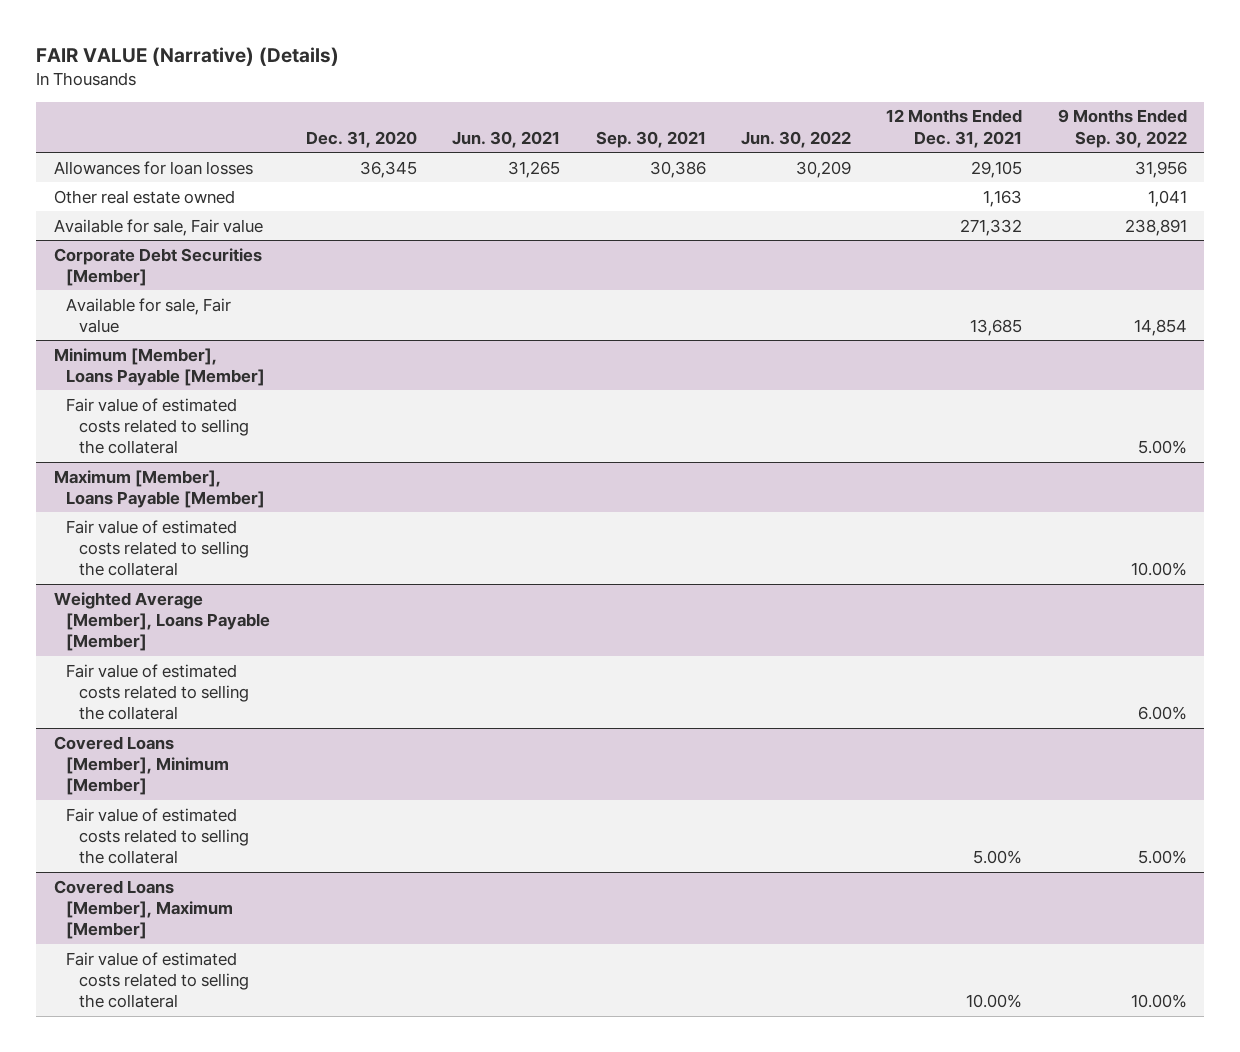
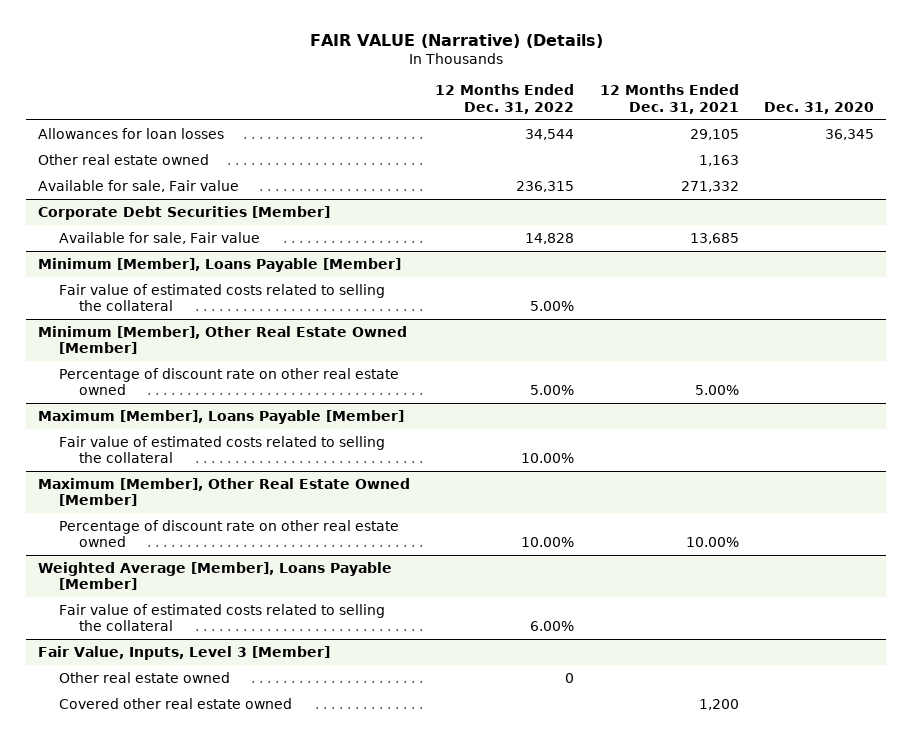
[452,130,561,148] Jun. 30, 2021 -> none
[595,130,706,148] Sep. 30, 2021 -> none
[740,130,851,148] Jun. 30, 2022 -> none
[1057,109,1187,148] 9 Months Ended Sep. 30, 2022 -> none
none -> [435,84,575,114] 12 Months Ended Dec. 31, 2022
none -> [38,325,408,355] Minimum [Member], Other Real Estate Owned [Member]
none -> [58,367,399,396] Percentage of discount rate on other real estate owned
none -> [38,477,411,507] Maximum [Member], Other Real Estate Owned [Member]
none -> [58,519,399,548] Percentage of discount rate on other real estate owned
[53,735,230,796] Covered Loans [Member], Minimum [Member] -> none
[66,807,250,865] Fair value of estimated costs related to selling the collateral -> none
[53,879,234,940] Covered Loans [Member], Maximum [Member] -> none
[66,951,250,1009] Fair value of estimated costs related to selling the collateral -> none
none -> [38,645,331,660] Fair Value, Inputs, Level 3 [Member]
none -> [58,671,230,683] Other real estate owned
none -> [58,697,292,709] Covered other real estate owned

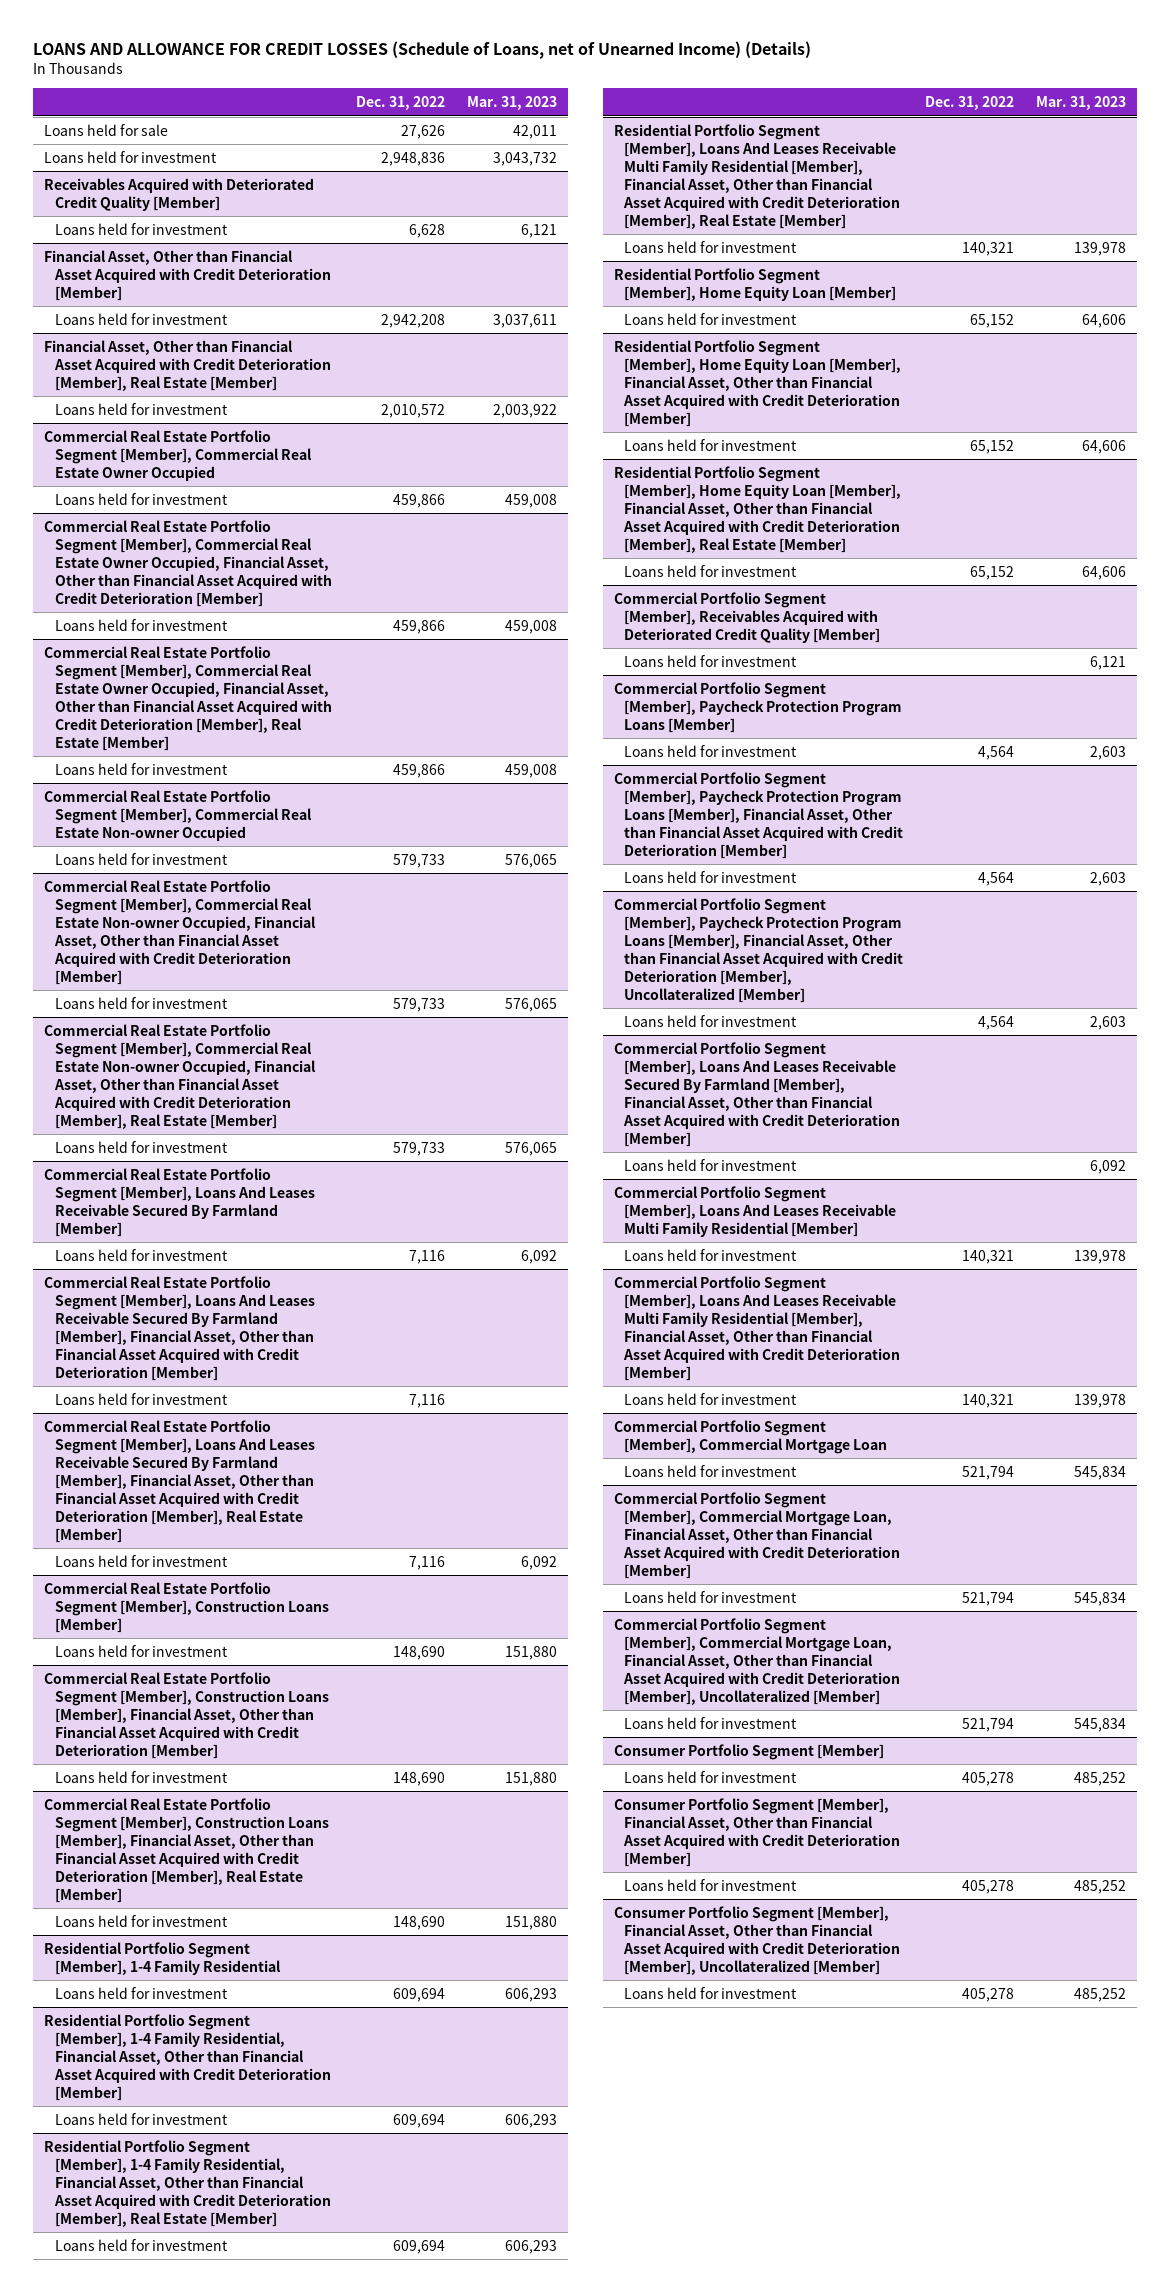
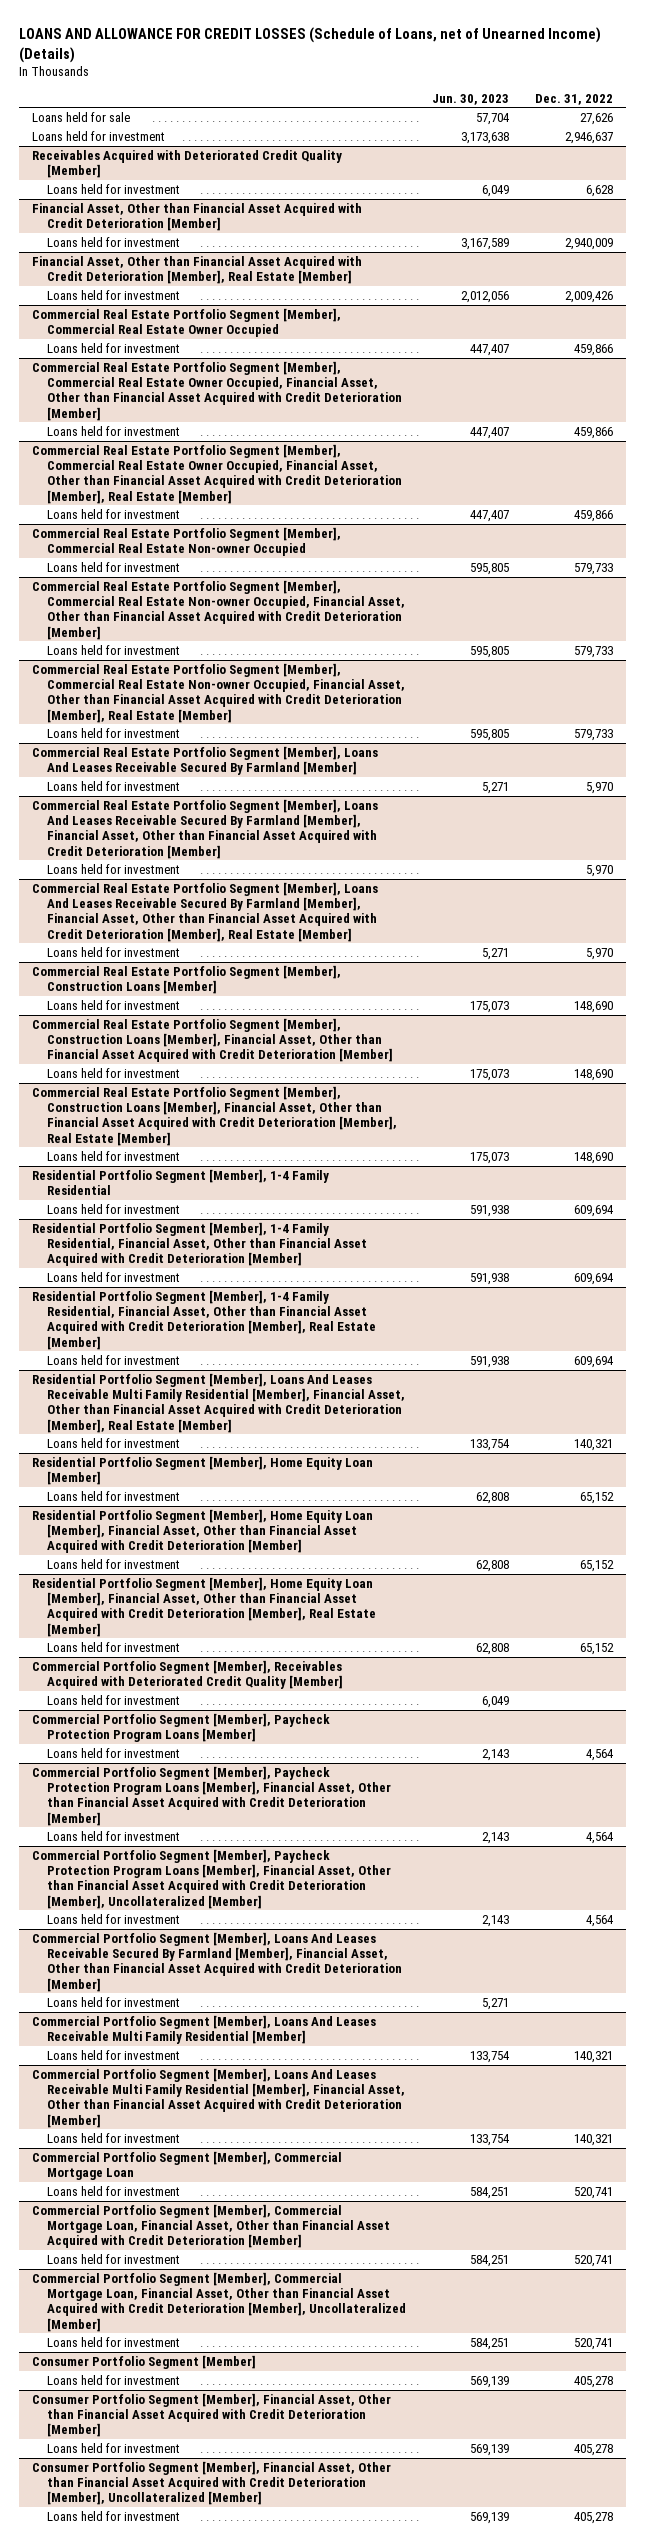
[466,96,557,111] Mar. 31, 2023 -> none
none -> [432,93,510,105] Jun. 30, 2023
[380,151,445,166] 2,948,836 -> [565,131,614,144] 2,946,637
[380,313,445,328] 2,942,208 -> [565,237,614,250] 2,940,009
[380,403,445,418] 2,010,572 -> [565,290,614,303] 2,009,426
[408,1249,445,1264] 7,116 -> [586,781,614,794] 5,970
[408,1393,445,1408] 7,116 -> [586,864,614,877] 5,970
[408,1555,445,1570] 7,116 -> [586,947,614,960] 5,970
[962,1465,1015,1480] 521,794 -> [574,2186,614,2199] 520,741
[962,1591,1015,1606] 521,794 -> [574,2254,614,2267] 520,741
[962,1717,1015,1732] 521,794 -> [574,2337,614,2350] 520,741

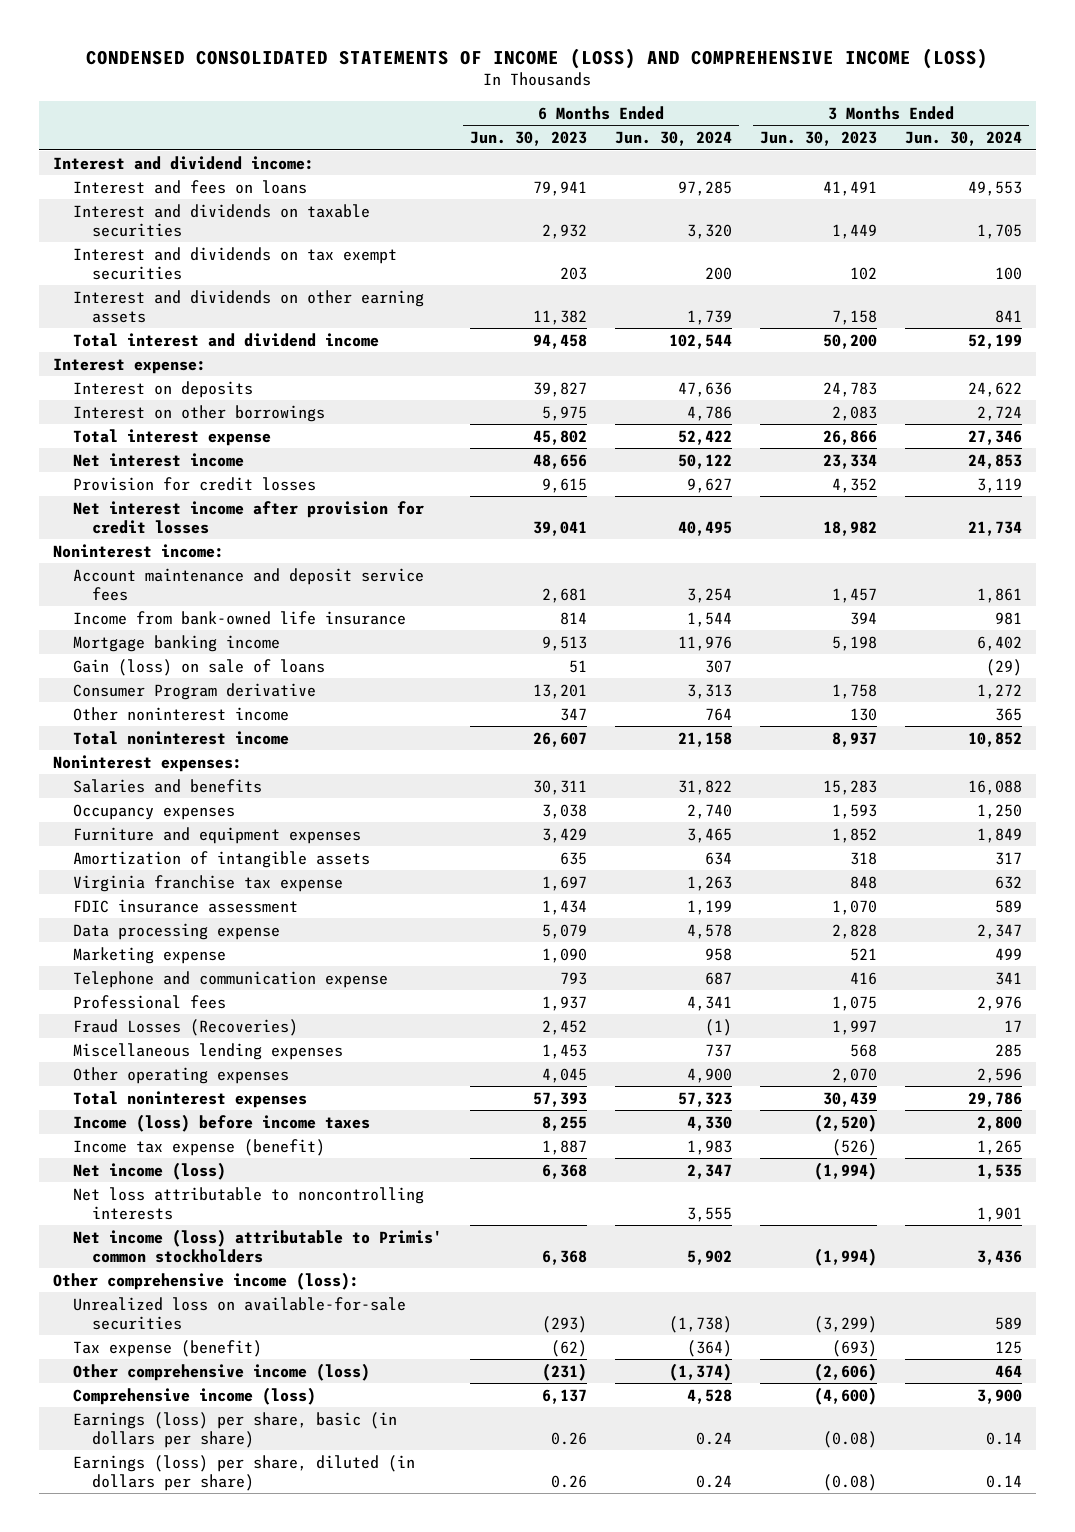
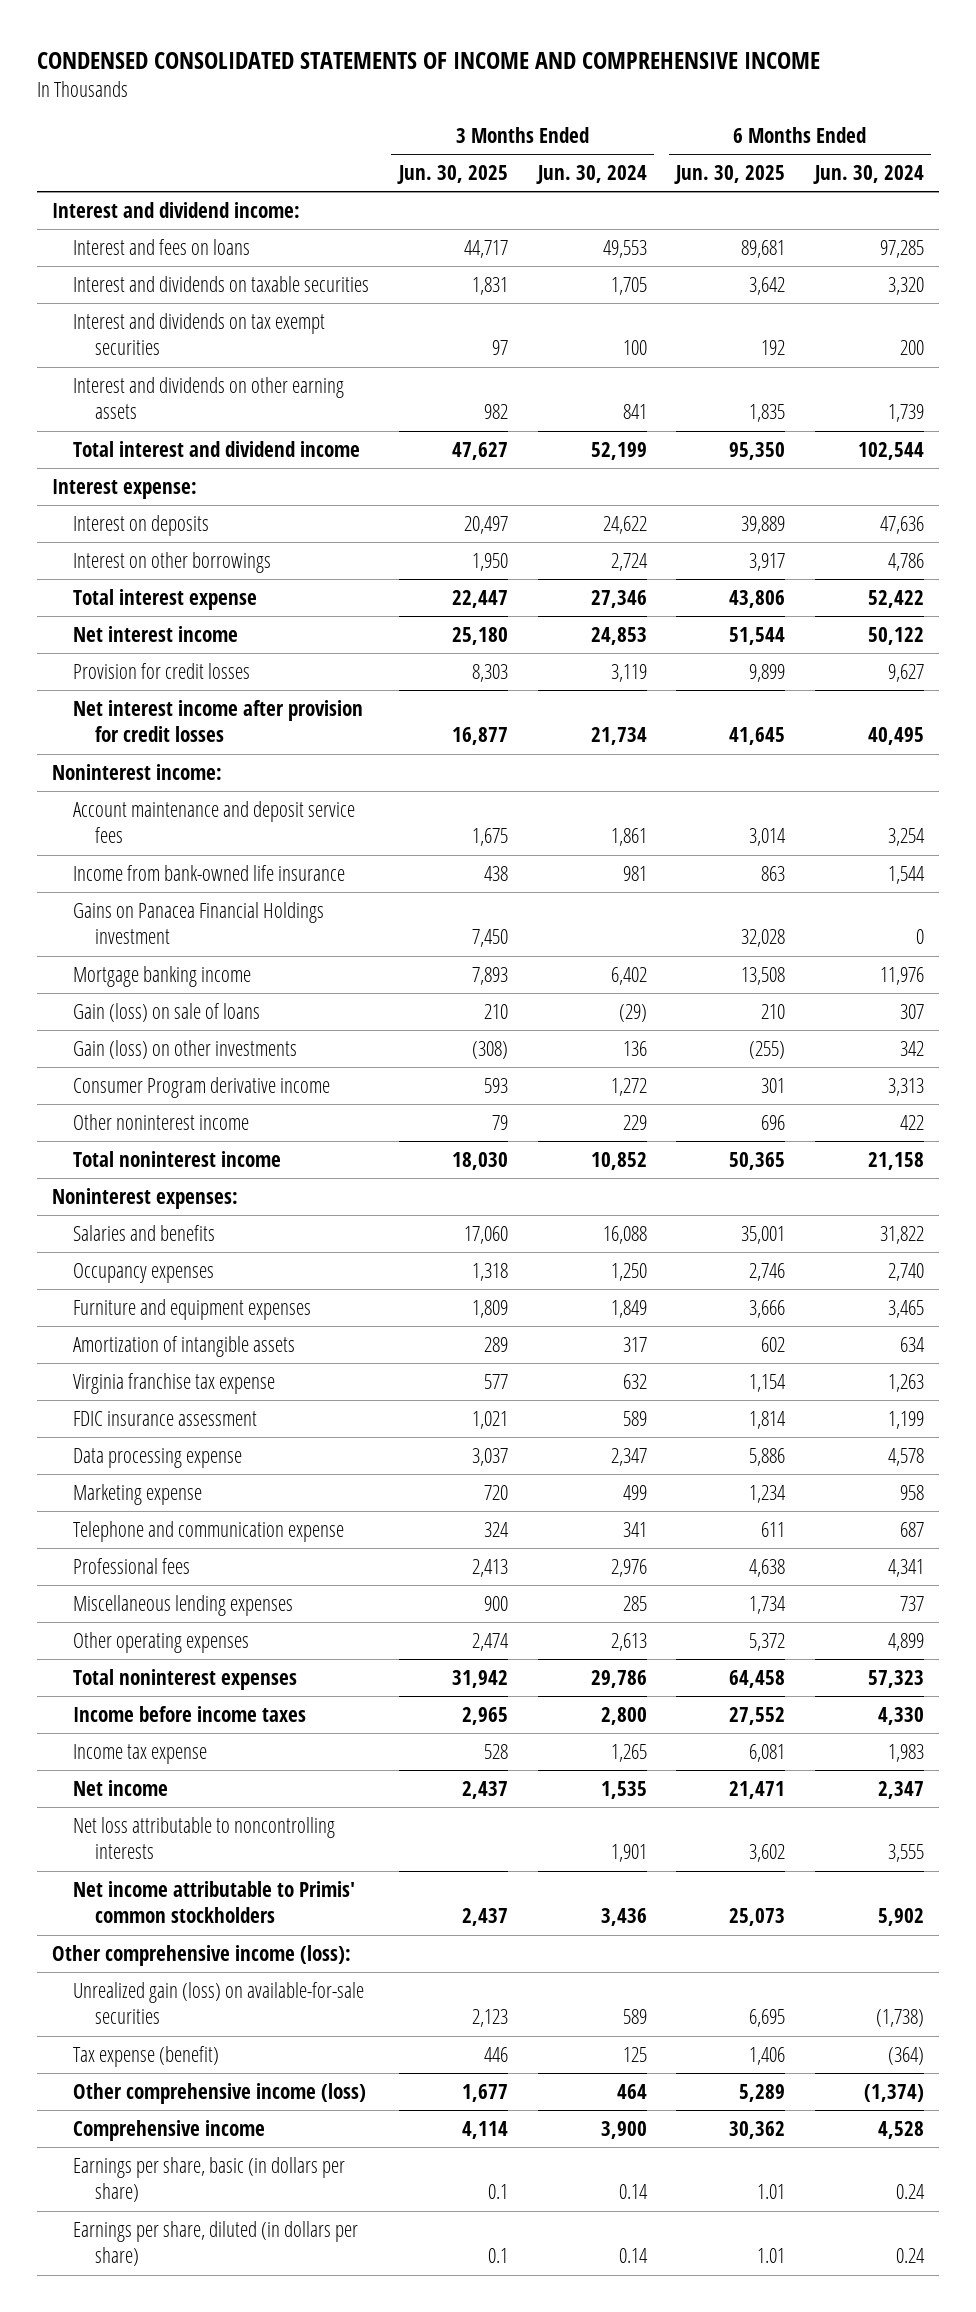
[86,47,989,69] CONDENSED CONSOLIDATED STATEMENTS OF INCOME (LOSS) AND COMPREHENSIVE INCOME (LOSS) -> [36,51,820,69] CONDENSED CONSOLIDATED STATEMENTS OF INCOME AND COMPREHENSIVE INCOME
[469,131,587,147] Jun. 30, 2023 -> none
[760,131,878,147] Jun. 30, 2023 -> none
none -> [396,165,508,185] Jun. 30, 2025
none -> [674,165,786,185] Jun. 30, 2025
none -> [73,901,325,945] Gains on Panacea Financial Holdings investment
none -> [73,1039,298,1059] Gain (loss) on other investments
[72,682,316,700] Consumer Program derivative -> [73,1076,331,1098] Consumer Program derivative income
[704,707,732,721] 764 -> [899,1114,924,1130] 422
[995,707,1023,721] 365 -> [622,1114,647,1130] 229
[72,1018,298,1036] Fraud Losses (Recoveries) -> none
[686,1067,732,1083] 4,900 -> [887,1632,924,1651] 4,899
[977,1067,1023,1083] 2,596 -> [610,1632,647,1651] 2,613
[72,1113,370,1132] Income (loss) before income taxes -> [73,1705,307,1722] Income before income taxes
[72,1138,325,1156] Income tax expense (benefit) -> [73,1743,208,1764] Income tax expense
[72,1161,226,1180] Net income (loss) -> [73,1779,169,1796] Net income
[72,1228,442,1263] Net income (loss) attributable to Primis' common stockholders -> [73,1880,356,1924] Net income attributable to Primis' common stockholders
[72,1296,406,1330] Unrealized loss on available-for-sale securities -> [73,1981,365,2025] Unrealized gain (loss) on available-for-sale securities
[72,1386,316,1405] Comprehensive income (loss) -> [73,2119,266,2141] Comprehensive income
[72,1411,397,1448] Earnings (loss) per share, basic (in dollars per share) -> [73,2156,346,2203] Earnings per share, basic (in dollars per share)
[72,1454,415,1491] Earnings (loss) per share, diluted (in dollars per share) -> [73,2220,359,2267] Earnings per share, diluted (in dollars per share)

